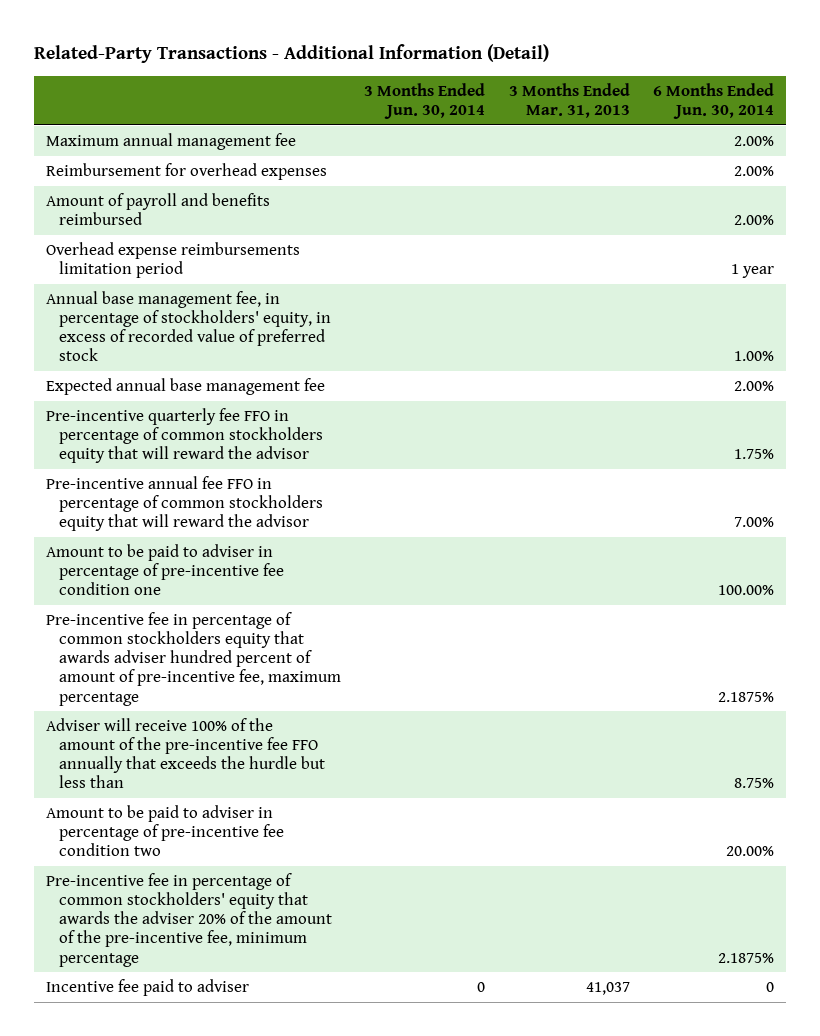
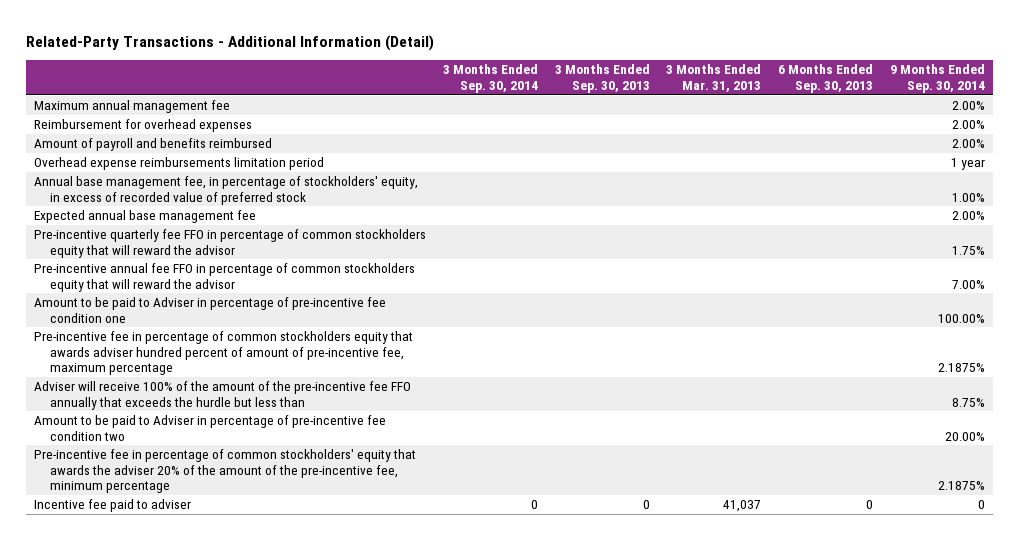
[364,83,486,120] 3 Months Ended Jun. 30, 2014 -> none
[653,83,775,120] 6 Months Ended Jun. 30, 2014 -> none
none -> [443,64,539,93] 3 Months Ended Sep. 30, 2014
none -> [554,64,650,93] 3 Months Ended Sep. 30, 2013
none -> [778,64,874,93] 6 Months Ended Sep. 30, 2013
none -> [889,64,985,93] 9 Months Ended Sep. 30, 2014
[45,544,284,596] Amount to be paid to adviser in percentage of pre-incentive fee condition one -> [34,297,387,323] Amount to be paid to Adviser in percentage of pre-incentive fee condition one
[45,805,284,857] Amount to be paid to adviser in percentage of pre-incentive fee condition two -> [34,415,387,441] Amount to be paid to Adviser in percentage of pre-incentive fee condition two

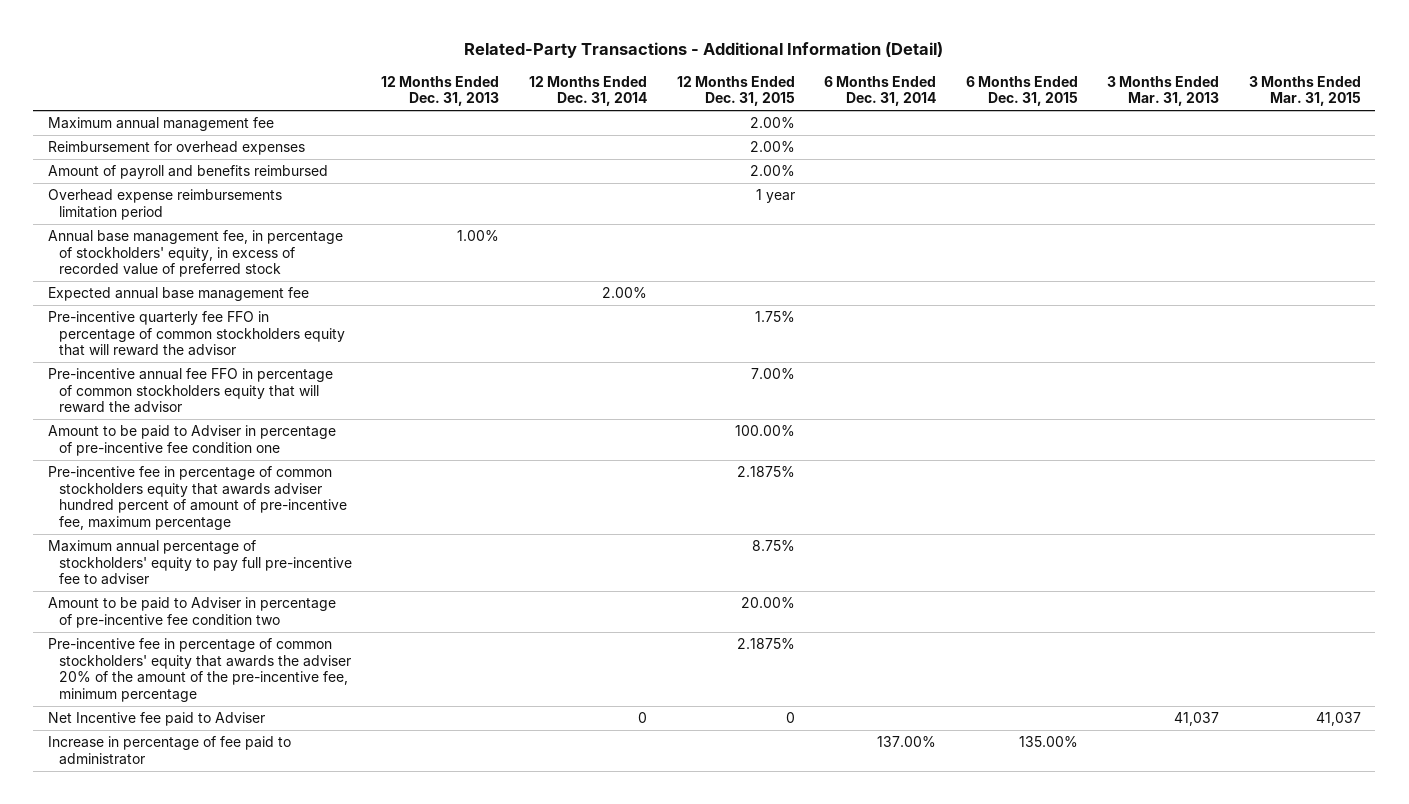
[443,64,539,93] 3 Months Ended Sep. 30, 2014 -> none
[554,64,650,93] 3 Months Ended Sep. 30, 2013 -> none
[778,64,874,93] 6 Months Ended Sep. 30, 2013 -> none
[889,64,985,93] 9 Months Ended Sep. 30, 2014 -> none
none -> [381,75,500,107] 12 Months Ended Dec. 31, 2013
none -> [528,75,647,107] 12 Months Ended Dec. 31, 2014
none -> [676,75,795,107] 12 Months Ended Dec. 31, 2015
none -> [824,75,937,107] 6 Months Ended Dec. 31, 2014
none -> [965,75,1078,107] 6 Months Ended Dec. 31, 2015
none -> [1248,75,1361,107] 3 Months Ended Mar. 31, 2015
[34,381,412,410] Adviser will receive 100% of the amount of the pre-incentive fee FFO annually that exceeds the hurdle but less than -> none
none -> [47,540,352,586] Maximum annual percentage of stockholders' equity to pay full pre-incentive fee to adviser
[34,499,192,513] Incentive fee paid to adviser -> [47,712,265,727] Net Incentive fee paid to Adviser
none -> [47,736,291,765] Increase in percentage of fee paid to administrator

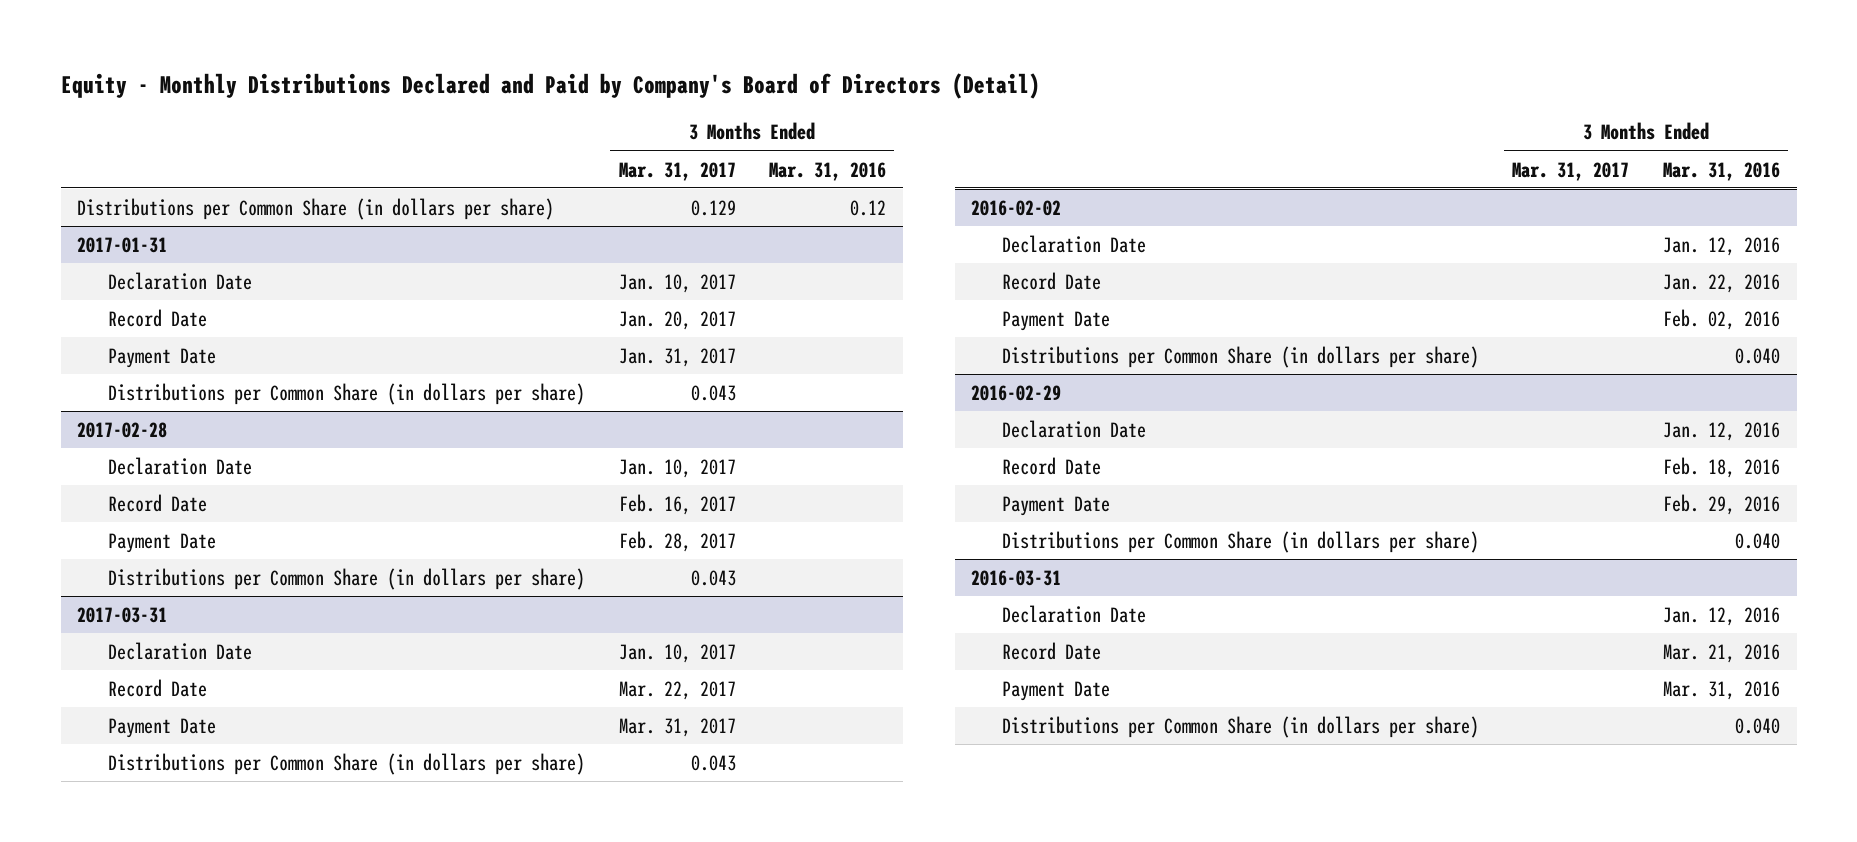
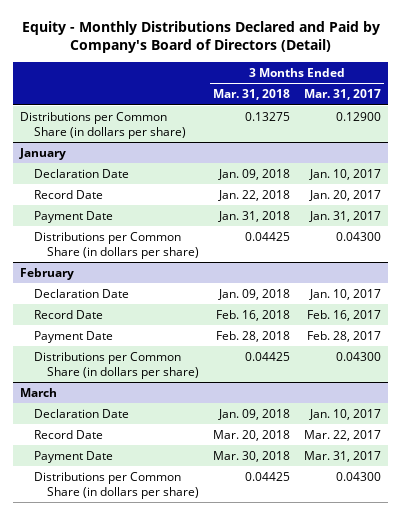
[769,161,887,181] Mar. 31, 2016 -> none
none -> [213,89,291,101] Mar. 31, 2018
[690,199,736,216] 0.129 -> [336,111,382,121] 0.12900
[77,236,168,253] 2017-01-31 -> [19,147,67,160] January
[690,384,736,401] 0.043 -> [336,231,382,241] 0.04300
[77,421,168,438] 2017-02-28 -> [20,267,75,280] February
[690,569,736,586] 0.043 -> [336,351,382,361] 0.04300
[77,606,168,623] 2017-03-31 -> [20,387,58,397] March
[971,199,1062,216] 2016-02-02 -> none
[1002,234,1147,253] Declaration Date -> none
[1002,271,1102,290] Record Date -> none
[1002,310,1111,331] Payment Date -> none
[1002,345,1480,368] Distributions per Common Share (in dollars per share) -> none
[971,384,1062,401] 2016-02-29 -> none
[1002,419,1147,438] Declaration Date -> none
[1002,456,1102,475] Record Date -> none
[1002,495,1111,516] Payment Date -> none
[1002,530,1480,553] Distributions per Common Share (in dollars per share) -> none
[971,569,1062,586] 2016-03-31 -> none
[1002,604,1147,623] Declaration Date -> none
[1002,641,1102,660] Record Date -> none
[1002,680,1111,701] Payment Date -> none
[1002,715,1480,738] Distributions per Common Share (in dollars per share) -> none
[690,754,736,771] 0.043 -> [336,471,382,481] 0.04300

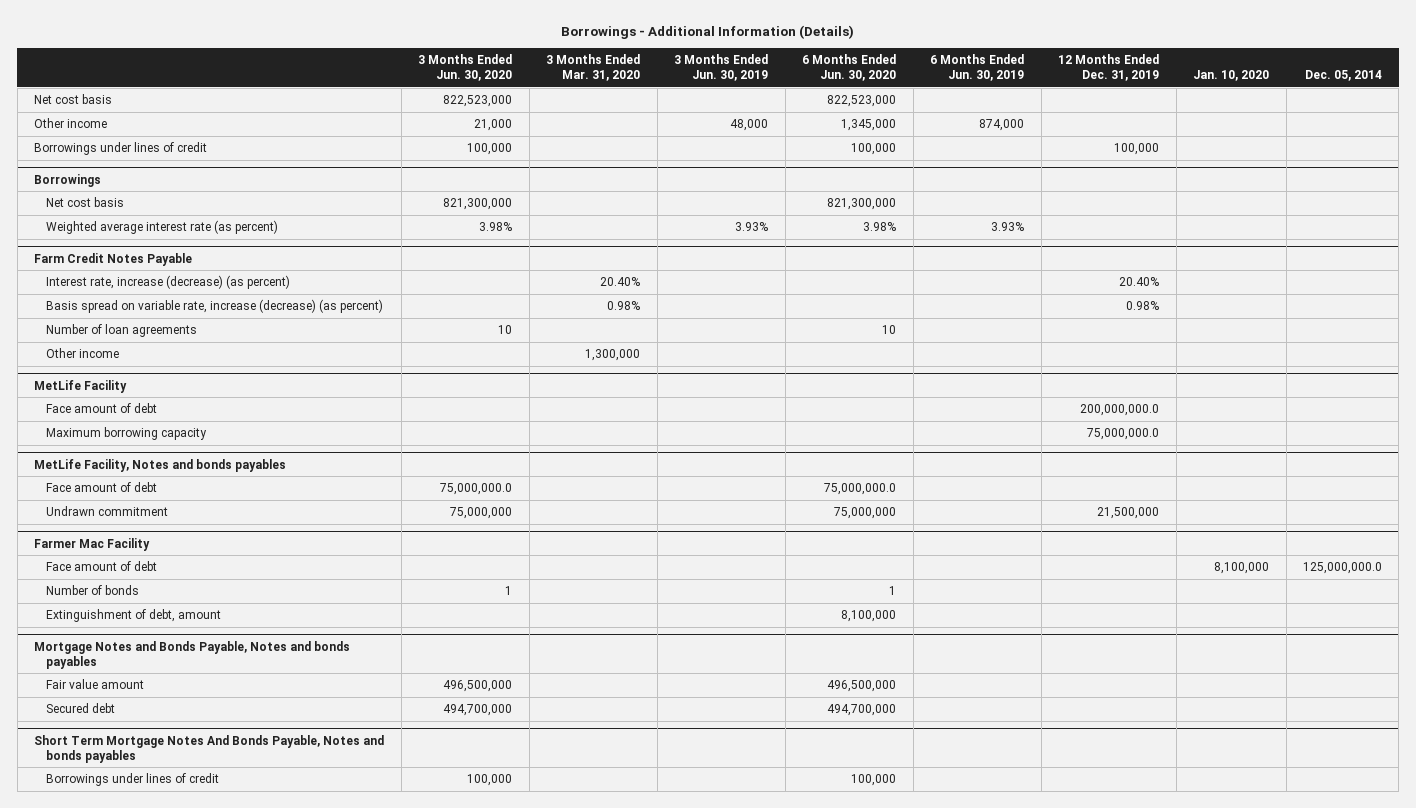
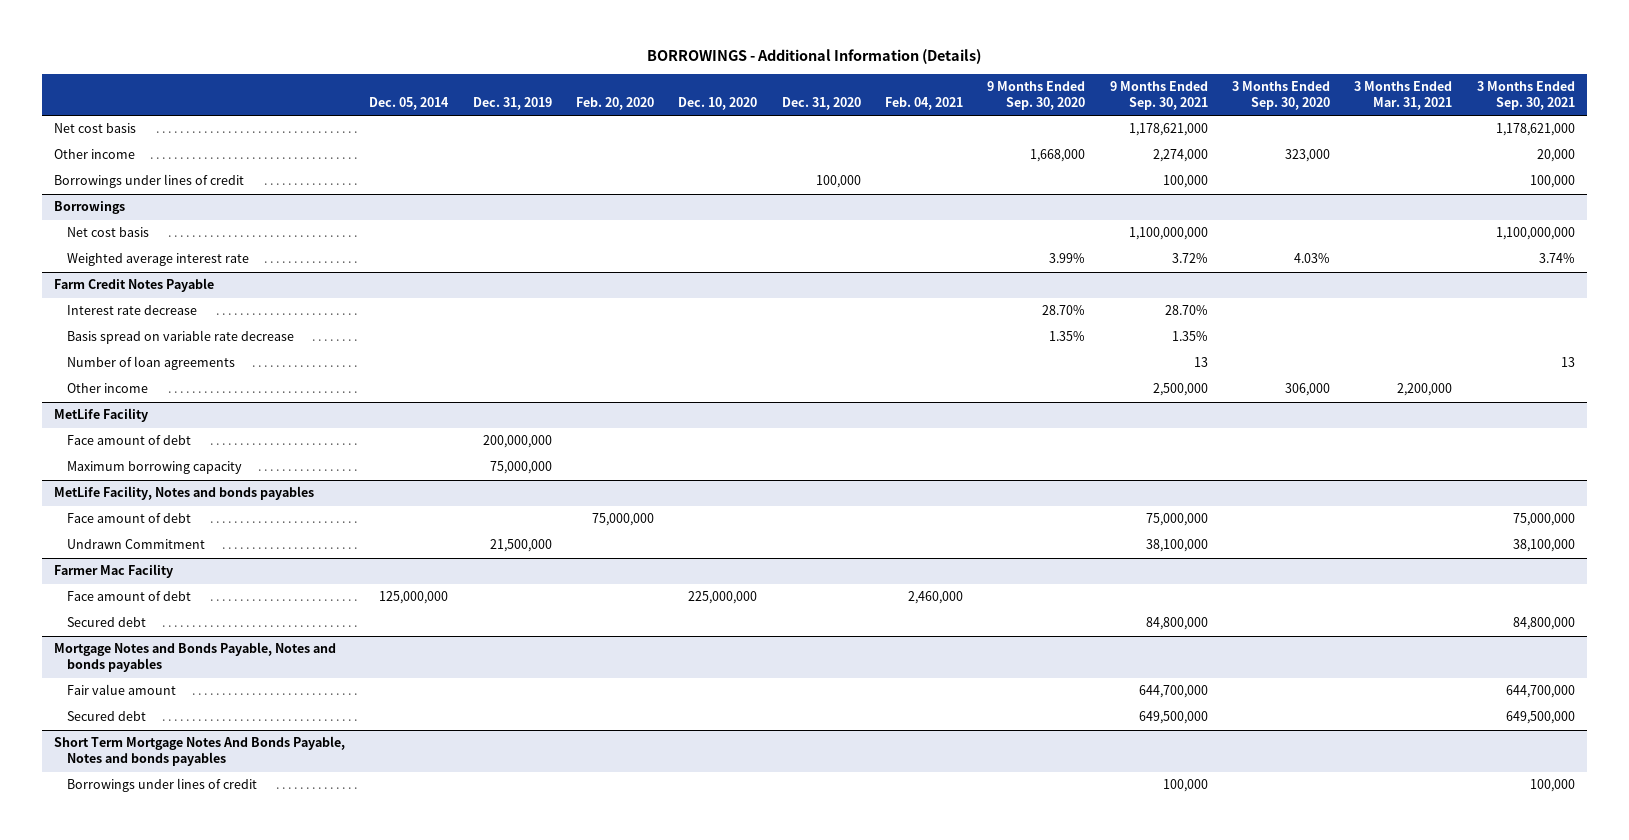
[561,24,855,39] Borrowings - Additional Information (Details) -> [647,49,982,65] BORROWINGS - Additional Information (Details)
[418,53,513,82] 3 Months Ended Jun. 30, 2020 -> none
[546,53,641,82] 3 Months Ended Mar. 31, 2020 -> none
[674,53,769,82] 3 Months Ended Jun. 30, 2019 -> none
[802,53,897,82] 6 Months Ended Jun. 30, 2020 -> none
[930,53,1025,82] 6 Months Ended Jun. 30, 2019 -> none
[1058,53,1160,82] 12 Months Ended Dec. 31, 2019 -> none
[1193,70,1270,82] Jan. 10, 2020 -> none
none -> [472,97,552,111] Dec. 31, 2019
none -> [576,97,655,111] Feb. 20, 2020
none -> [678,97,758,111] Dec. 10, 2020
none -> [781,97,861,111] Dec. 31, 2020
none -> [885,97,964,111] Feb. 04, 2021
none -> [987,81,1086,111] 9 Months Ended Sep. 30, 2020
none -> [1109,81,1208,111] 9 Months Ended Sep. 30, 2021
none -> [1232,81,1331,111] 3 Months Ended Sep. 30, 2020
none -> [1354,81,1453,111] 3 Months Ended Mar. 31, 2021
none -> [1476,81,1575,111] 3 Months Ended Sep. 30, 2021
[46,219,279,234] Weighted average interest rate (as percent) -> [67,253,250,267] Weighted average interest rate
[46,274,291,289] Interest rate, increase (decrease) (as percent) -> [67,305,198,316] Interest rate decrease
[46,298,384,313] Basis spread on variable rate, increase (decrease) (as percent) -> [67,330,295,345] Basis spread on variable rate decrease
[46,505,169,516] Undrawn commitment -> [67,539,206,550] Undrawn Commitment
[46,584,140,595] Number of bonds -> none
[46,608,222,622] Extinguishment of debt, amount -> none
[1302,561,1382,574] 125,000,000.0 -> [379,591,449,605] 125,000,000
none -> [67,617,147,628] Secured debt

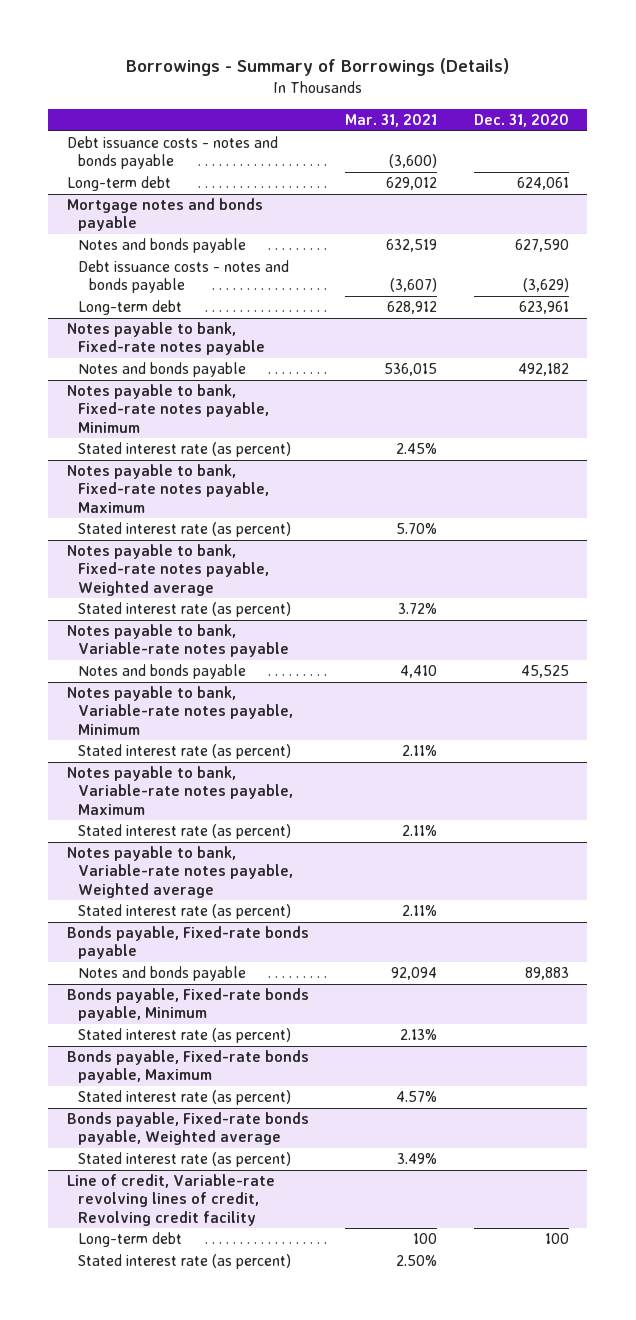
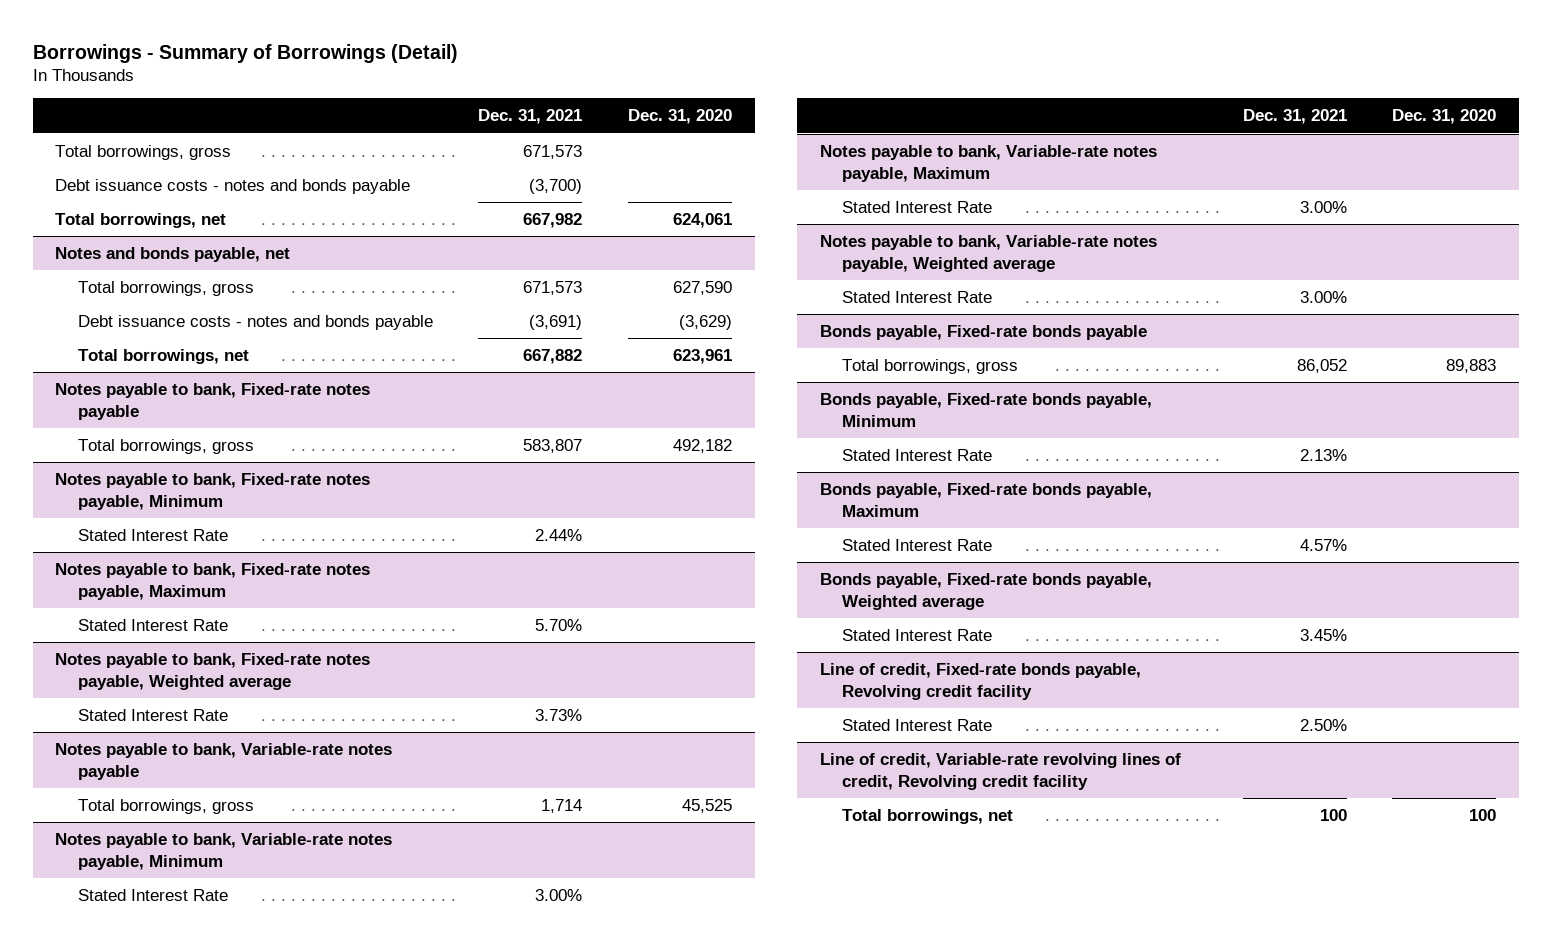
[125,58,509,77] Borrowings - Summary of Borrowings (Details) -> [32,43,458,63] Borrowings - Summary of Borrowings (Detail)
[345,114,438,128] Mar. 31, 2021 -> none
none -> [478,109,583,125] Dec. 31, 2021
none -> [55,145,232,161] Total borrowings, gross
[66,176,171,192] Long-term debt -> [55,213,227,229] Total borrowings, net
[66,198,263,232] Mortgage notes and bonds payable -> [55,247,291,263] Notes and bonds payable, net
[77,238,246,254] Notes and bonds payable -> [77,281,254,297] Total borrowings, gross
[77,300,182,316] Long-term debt -> [77,349,249,365] Total borrowings, net
[77,362,246,378] Notes and bonds payable -> [77,439,254,455] Total borrowings, gross
[77,442,291,458] Stated interest rate (as percent) -> [77,529,228,542] Stated Interest Rate
[77,522,291,538] Stated interest rate (as percent) -> [77,619,228,632] Stated Interest Rate
[77,602,291,618] Stated interest rate (as percent) -> [77,709,228,722] Stated Interest Rate
[77,664,246,680] Notes and bonds payable -> [77,799,254,815] Total borrowings, gross
[77,744,291,760] Stated interest rate (as percent) -> [77,889,228,902] Stated Interest Rate
[77,824,291,840] Stated interest rate (as percent) -> [842,201,993,214] Stated Interest Rate
[77,904,291,920] Stated interest rate (as percent) -> [842,291,993,304] Stated Interest Rate
[77,966,246,982] Notes and bonds payable -> [842,359,1019,375] Total borrowings, gross
[77,1028,291,1044] Stated interest rate (as percent) -> [842,449,993,462] Stated Interest Rate
[77,1090,291,1106] Stated interest rate (as percent) -> [842,539,993,552] Stated Interest Rate
[77,1152,291,1168] Stated interest rate (as percent) -> [842,629,993,642] Stated Interest Rate
none -> [819,663,1141,700] Line of credit, Fixed-rate bonds payable, Revolving credit facility
none -> [842,719,993,732] Stated Interest Rate
[77,1254,291,1270] Stated interest rate (as percent) -> none
[77,1232,182,1248] Long-term debt -> [842,809,1014,825] Total borrowings, net

